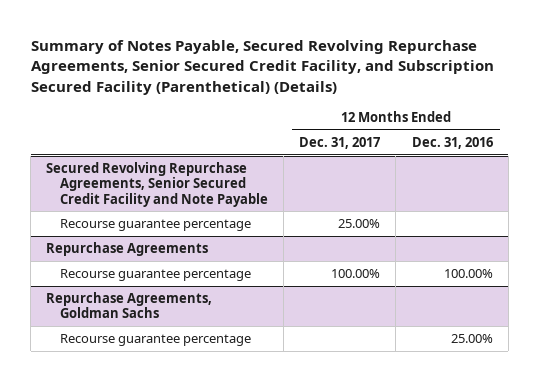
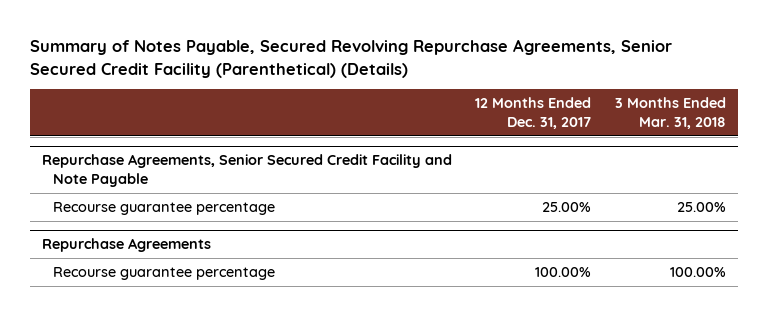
[30,40,494,95] Summary of Notes Payable, Secured Revolving Repurchase Agreements, Senior Secured Credit Facility, and Subscription Secured Facility (Parenthetical) (Details) -> [30,39,673,78] Summary of Notes Payable, Secured Revolving Repurchase Agreements, Senior Secured Credit Facility (Parenthetical) (Details)
[411,137,493,150] Dec. 31, 2016 -> none
none -> [615,97,727,129] 3 Months Ended Mar. 31, 2018
[46,162,269,207] Secured Revolving Repurchase Agreements, Senior Secured Credit Facility and Note Payable -> [41,154,452,187] Repurchase Agreements, Senior Secured Credit Facility and Note Payable
[46,292,213,319] Repurchase Agreements, Goldman Sachs -> none
[60,334,252,347] Recourse guarantee percentage -> none

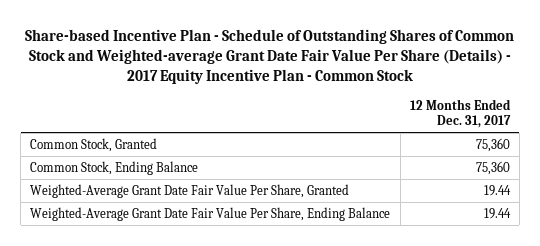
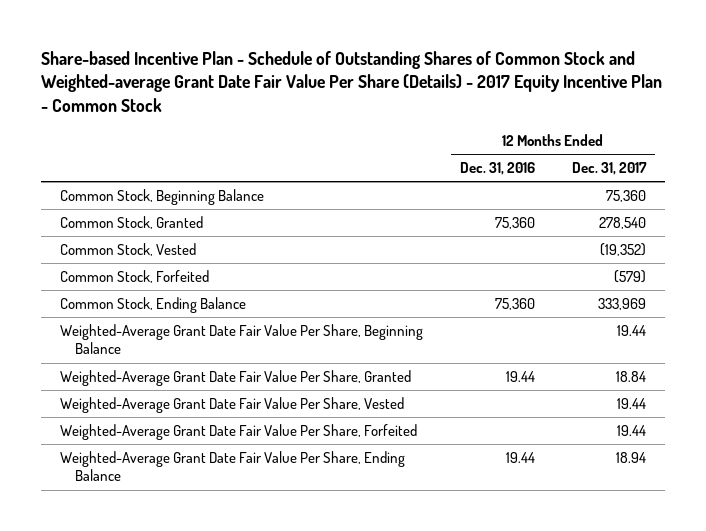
none -> [459,162,535,176] Dec. 31, 2016
none -> [59,189,264,206] Common Stock, Beginning Balance
[475,137,510,152] 75,360 -> [599,217,647,230] 278,540
none -> [59,243,196,257] Common Stock, Vested
none -> [59,270,209,284] Common Stock, Forfeited
[475,160,510,175] 75,360 -> [598,298,647,311] 333,969
none -> [59,324,423,355] Weighted-Average Grant Date Fair Value Per Share, Beginning Balance
[483,184,511,196] 19.44 -> [616,371,647,383] 18.84
none -> [59,397,404,414] Weighted-Average Grant Date Fair Value Per Share, Vested
none -> [59,424,417,441] Weighted-Average Grant Date Fair Value Per Share, Forfeited
[483,207,511,219] 19.44 -> [616,452,647,464] 18.94

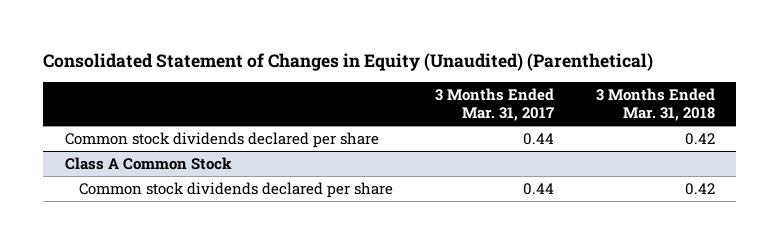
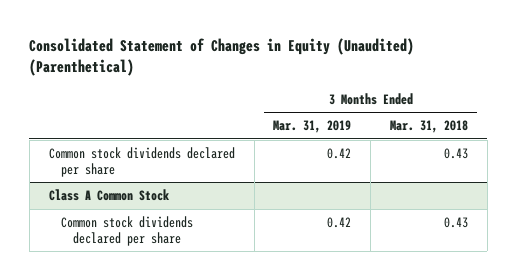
[434,88,554,122] 3 Months Ended Mar. 31, 2017 -> none
none -> [273,120,352,134] Mar. 31, 2019
[684,133,715,146] 0.42 -> [443,148,468,160] 0.43
[684,183,715,196] 0.42 -> [443,217,468,229] 0.43

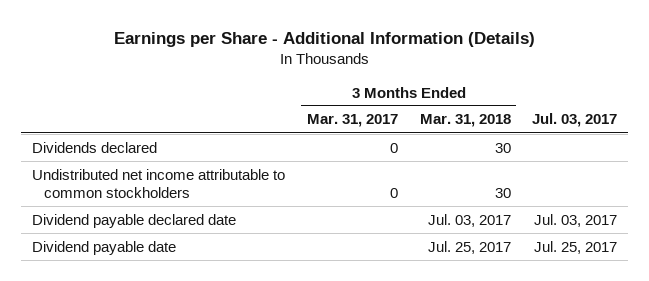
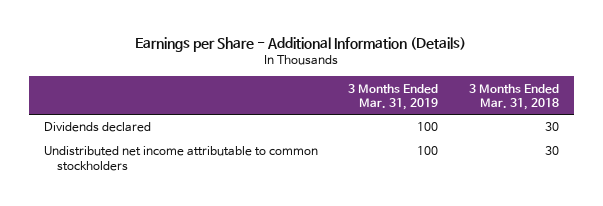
[306,114,398,128] Mar. 31, 2017 -> none
[532,113,618,128] Jul. 03, 2017 -> none
none -> [348,83,439,110] 3 Months Ended Mar. 31, 2019
[31,213,236,228] Dividend payable declared date -> none
[31,240,176,255] Dividend payable date -> none

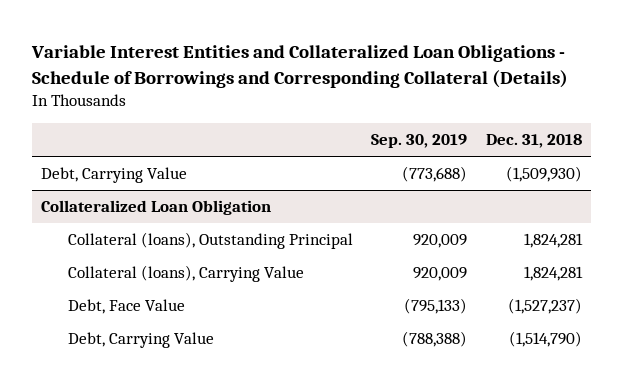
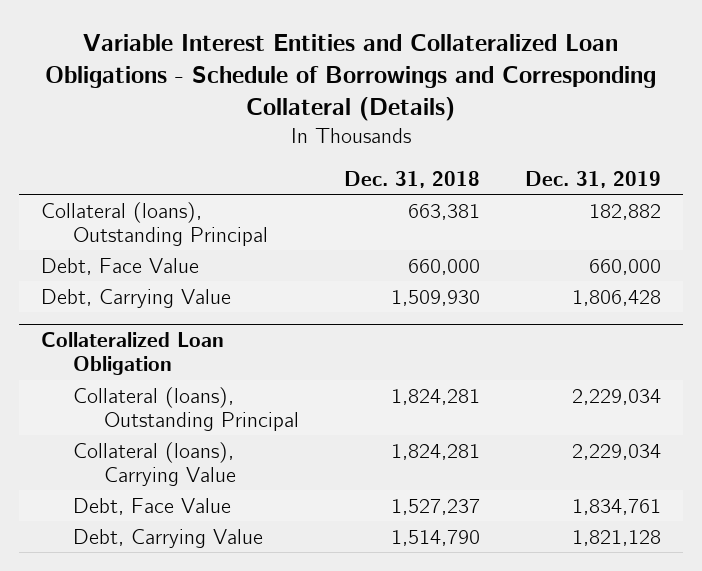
[371,134,468,149] Sep. 30, 2019 -> none
none -> [524,170,661,188] Dec. 31, 2019
none -> [41,201,268,247] Collateral (loans), Outstanding Principal
none -> [41,257,200,275] Debt, Face Value
[505,166,582,183] (1,509,930) -> [391,289,481,306] 1,509,930
[507,298,582,315] (1,527,237) -> [391,498,481,515] 1,527,237
[508,331,582,348] (1,514,790) -> [391,529,481,546] 1,514,790

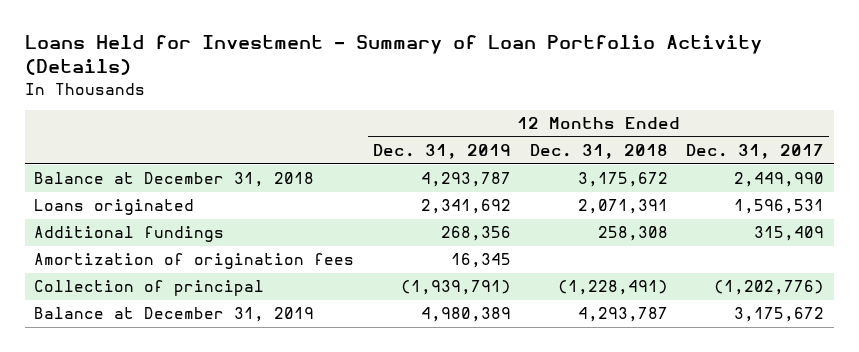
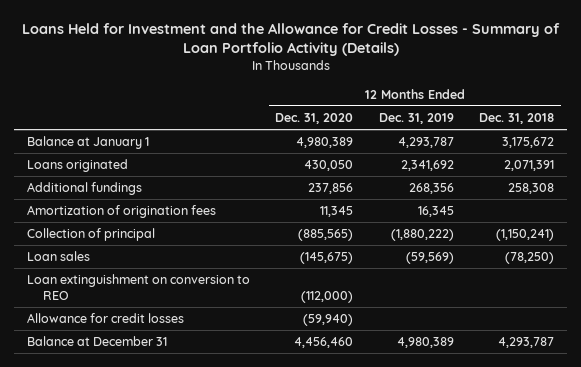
[24,35,762,76] Loans Held for Investment - Summary of Loan Portfolio Activity (Details) -> [21,22,560,57] Loans Held for Investment and the Allowance for Credit Losses - Summary of Loan Portfolio Activity (Details)
[686,144,825,160] Dec. 31, 2017 -> none
none -> [275,112,354,124] Dec. 31, 2020
[34,172,315,188] Balance at December 31, 2018 -> [26,136,149,150] Balance at January 1
[400,280,511,296] (1,939,791) -> [390,229,454,242] (1,880,222)
[557,280,668,296] (1,228,491) -> [496,229,555,242] (1,150,241)
none -> [26,251,90,262] Loan sales
none -> [26,274,250,300] Loan extinguishment on conversion to REO
none -> [26,313,184,324] Allowance for credit losses
[34,307,315,323] Balance at December 31, 2019 -> [26,336,167,347] Balance at December 31

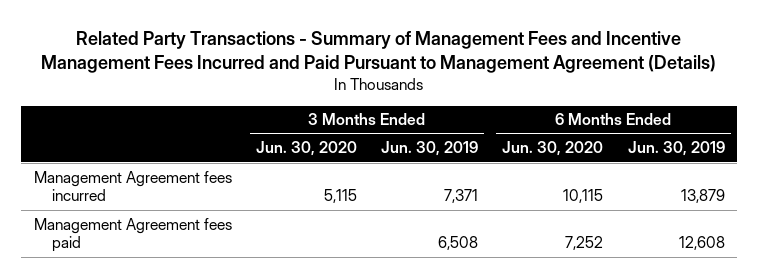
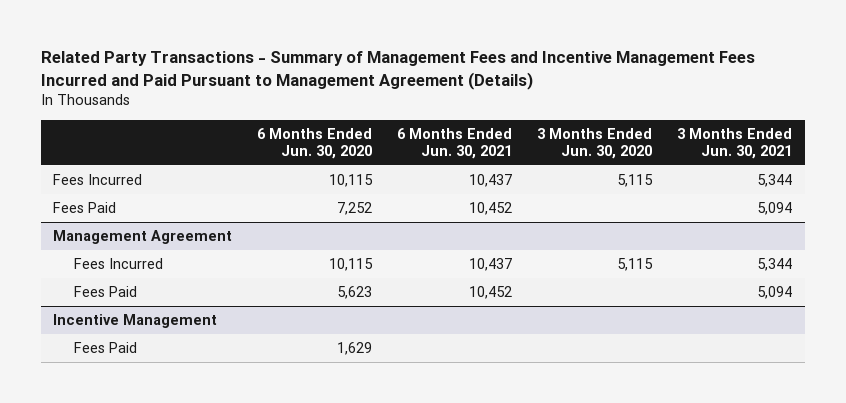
[381,141,479,157] Jun. 30, 2019 -> none
[627,141,725,157] Jun. 30, 2019 -> none
none -> [397,127,513,159] 6 Months Ended Jun. 30, 2021
none -> [677,127,793,159] 3 Months Ended Jun. 30, 2021
[33,170,232,202] Management Agreement fees incurred -> [53,174,143,186] Fees Incurred
[33,217,232,253] Management Agreement fees paid -> [53,202,117,214] Fees Paid
none -> [53,230,233,245] Management Agreement
none -> [73,258,163,270] Fees Incurred
none -> [73,286,137,298] Fees Paid
none -> [53,314,218,329] Incentive Management
none -> [73,342,137,354] Fees Paid

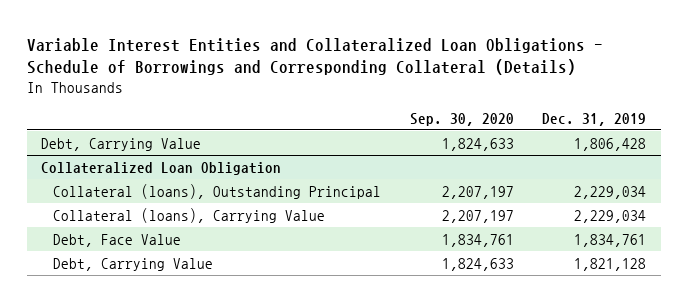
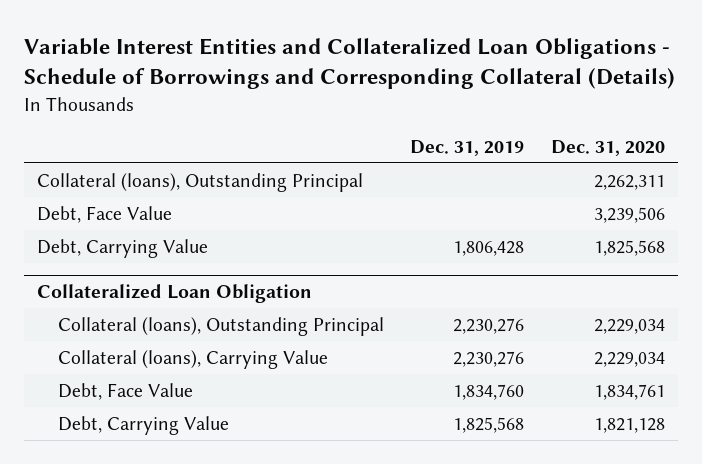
[409,112,514,126] Sep. 30, 2020 -> none
none -> [550,139,665,156] Dec. 31, 2020
none -> [36,172,363,192] Collateral (loans), Outstanding Principal
none -> [36,205,172,223] Debt, Face Value
[574,185,647,199] 2,229,034 -> [453,317,525,334] 2,230,276
[574,209,647,223] 2,229,034 -> [453,350,525,367] 2,230,276
[574,233,647,247] 1,834,761 -> [453,383,525,400] 1,834,760
[574,257,647,271] 1,821,128 -> [453,416,525,433] 1,825,568

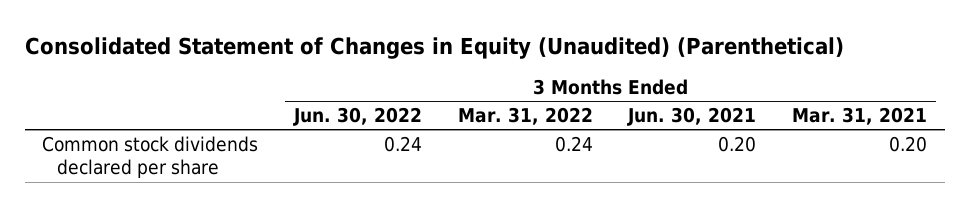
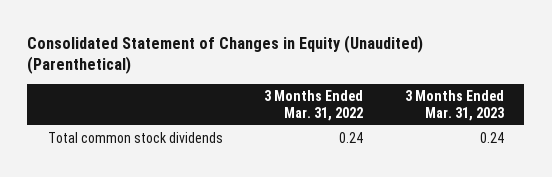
[293,106,423,126] Jun. 30, 2022 -> none
[627,106,757,126] Jun. 30, 2021 -> none
[792,106,928,125] Mar. 31, 2021 -> none
none -> [404,90,504,121] 3 Months Ended Mar. 31, 2023
[42,135,259,179] Common stock dividends declared per share -> [47,131,223,143] Total common stock dividends

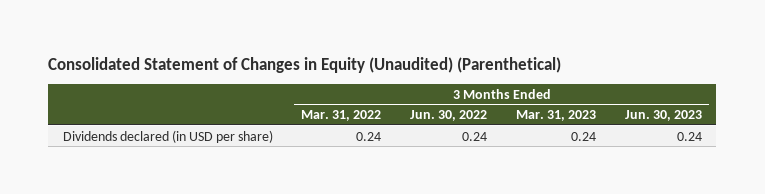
none -> [410,110,488,122] Jun. 30, 2022
none -> [624,110,702,122] Jun. 30, 2023
[47,131,223,143] Total common stock dividends -> [62,129,273,143] Dividends declared (in USD per share)

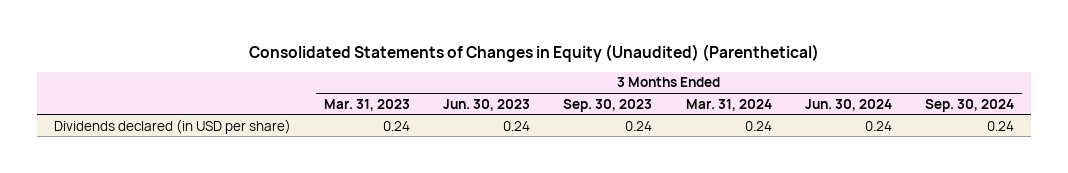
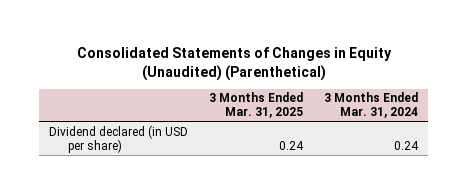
[323,98,410,111] Mar. 31, 2023 -> none
[443,98,531,111] Jun. 30, 2023 -> none
[563,98,653,112] Sep. 30, 2023 -> none
[804,98,892,111] Jun. 30, 2024 -> none
[925,98,1015,112] Sep. 30, 2024 -> none
none -> [209,92,304,119] 3 Months Ended Mar. 31, 2025
[53,118,291,134] Dividends declared (in USD per share) -> [49,124,189,153] Dividend declared (in USD per share)

